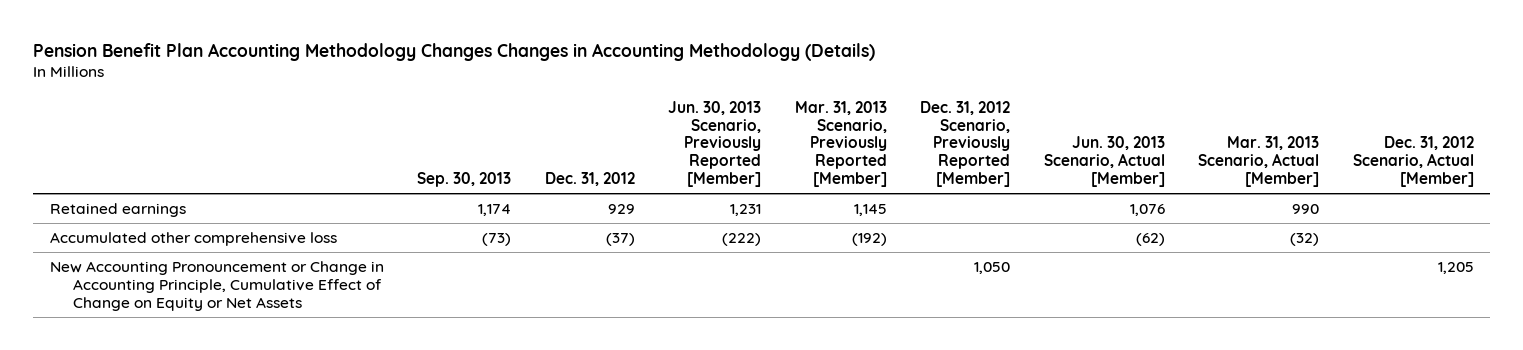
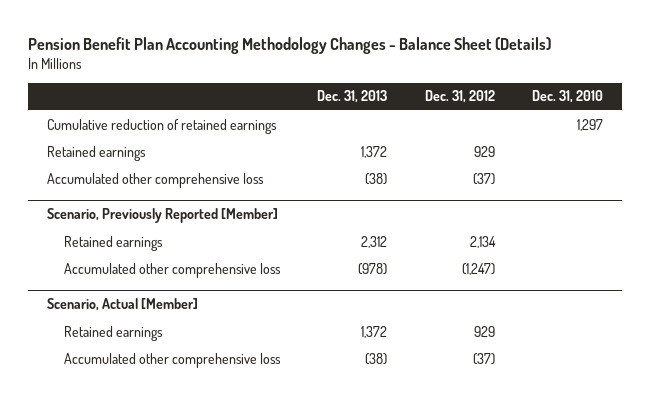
[32,42,875,61] Pension Benefit Plan Accounting Methodology Changes Changes in Accounting Methodology (Details) -> [28,36,552,54] Pension Benefit Plan Accounting Methodology Changes - Balance Sheet (Details)
[417,172,512,188] Sep. 30, 2013 -> none
[668,100,762,188] Jun. 30, 2013 Scenario, Previously Reported [Member] -> none
[794,100,887,188] Mar. 31, 2013 Scenario, Previously Reported [Member] -> none
[920,100,1011,188] Dec. 31, 2012 Scenario, Previously Reported [Member] -> none
[1043,136,1165,188] Jun. 30, 2013 Scenario, Actual [Member] -> none
[1198,136,1320,188] Mar. 31, 2013 Scenario, Actual [Member] -> none
[1352,136,1474,188] Dec. 31, 2012 Scenario, Actual [Member] -> none
none -> [317,90,388,104] Dec. 31, 2013
none -> [531,90,603,104] Dec. 31, 2010
none -> [47,118,278,134] Cumulative reduction of retained earnings
[49,260,384,311] New Accounting Pronouncement or Change in Accounting Principle, Cumulative Effect of Change on Equity or Net Assets -> none
none -> [47,208,279,224] Scenario, Previously Reported [Member]
none -> [63,235,163,251] Retained earnings
none -> [63,262,281,278] Accumulated other comprehensive loss
none -> [47,298,199,312] Scenario, Actual [Member]
none -> [63,325,163,341] Retained earnings
none -> [63,352,281,368] Accumulated other comprehensive loss

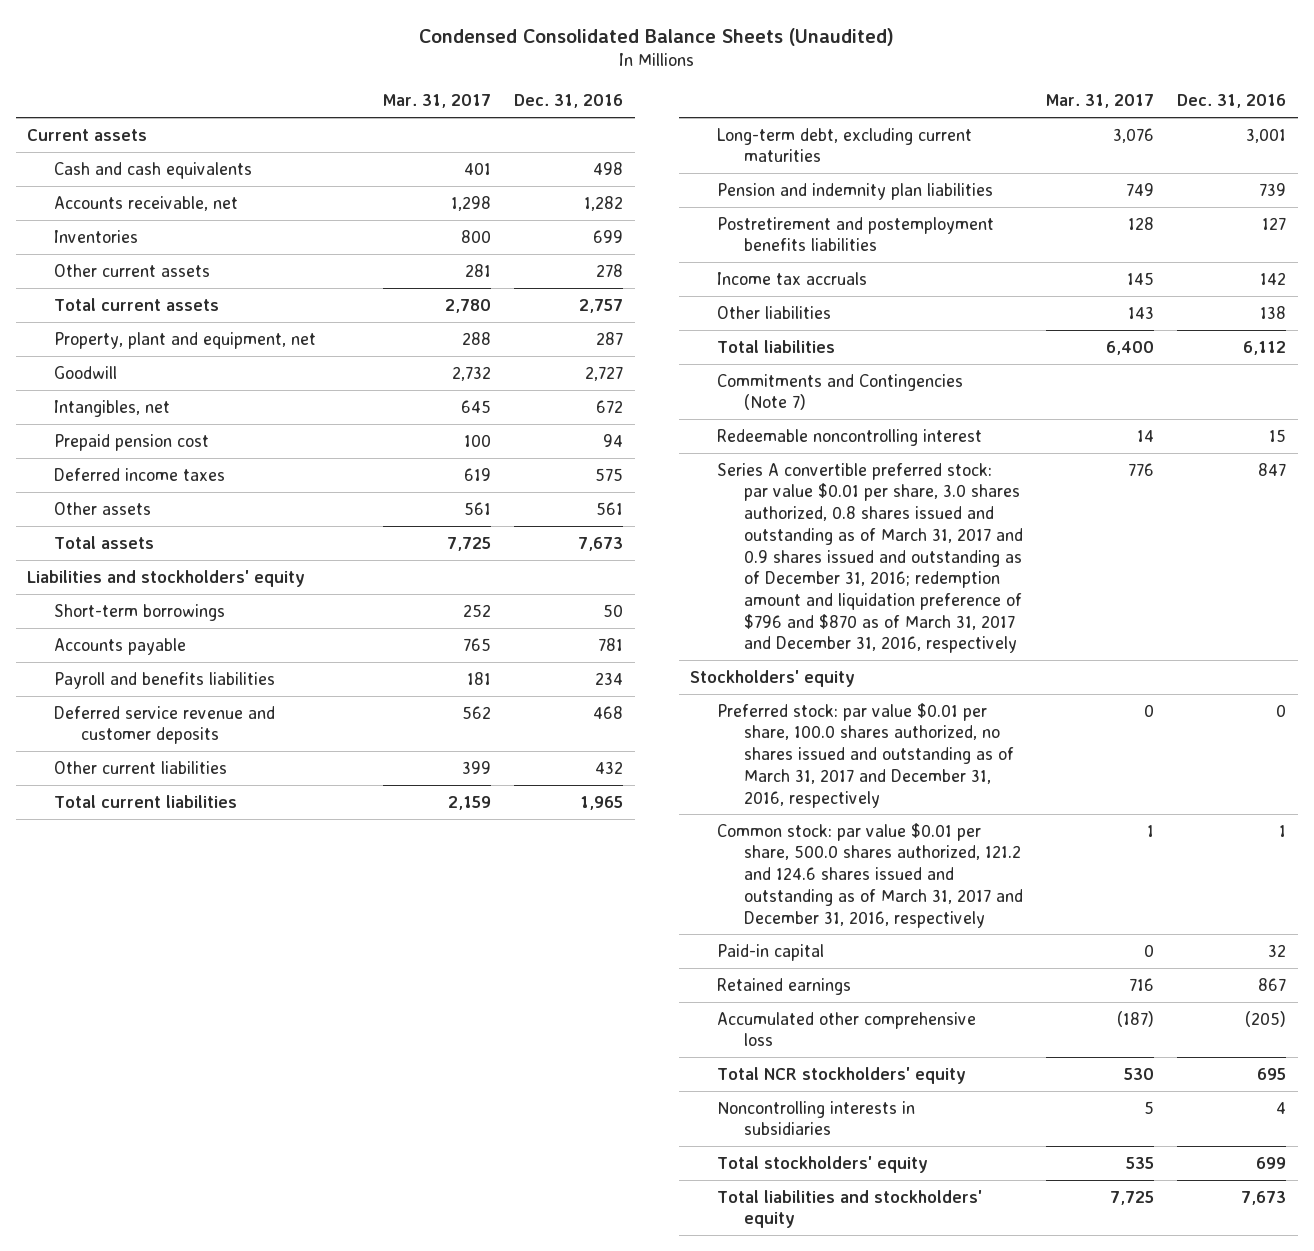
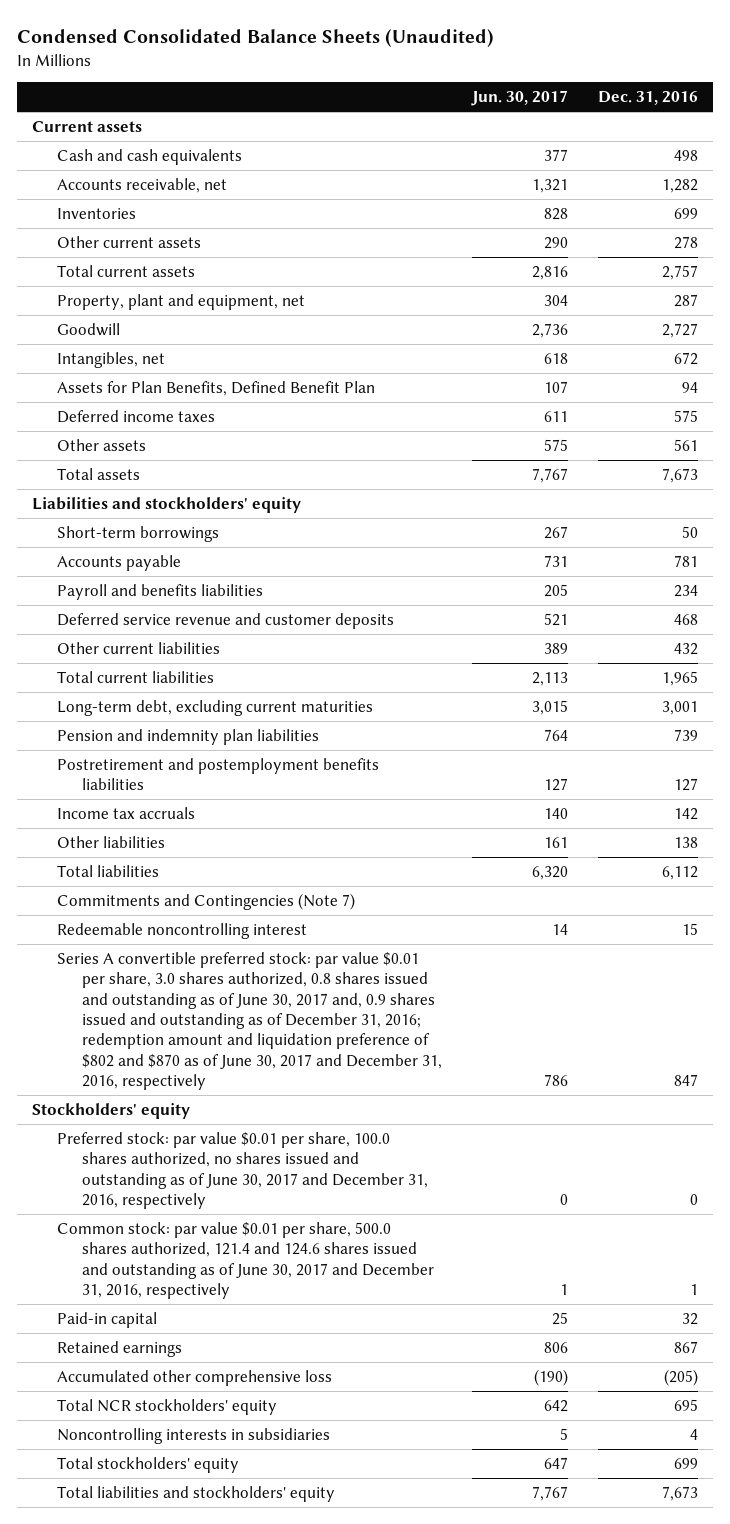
[383,94,492,109] Mar. 31, 2017 -> none
none -> [470,90,568,107] Jun. 30, 2017
[53,433,209,451] Prepaid pension cost -> none
none -> [56,380,375,396] Assets for Plan Benefits, Defined Benefit Plan
[716,462,1023,654] Series A convertible preferred stock: par value $0.01 per share, 3.0 shares authorized, 0.8 shares issued and outstanding as of March 31, 2017 and 0.9 shares issued and outstanding as of December 31, 2016; redemption amount and liquidation preference of $796 and $870 as of March 31, 2017 and December 31, 2016, respectively -> [56,951,442,1090] Series A convertible preferred stock: par value $0.01 per share, 3.0 shares authorized, 0.8 shares issued and outstanding as of June 30, 2017 and, 0.9 shares issued and outstanding as of December 31, 2016; redemption amount and liquidation preference of $802 and $870 as of June 30, 2017 and December 31, 2016, respectively
[716,702,1014,808] Preferred stock: par value $0.01 per share, 100.0 shares authorized, no shares issued and outstanding as of March 31, 2017 and December 31, 2016, respectively -> [56,1131,428,1209] Preferred stock: par value $0.01 per share, 100.0 shares authorized, no shares issued and outstanding as of June 30, 2017 and December 31, 2016, respectively
[716,822,1023,928] Common stock: par value $0.01 per share, 500.0 shares authorized, 121.2 and 124.6 shares issued and outstanding as of March 31, 2017 and December 31, 2016, respectively -> [56,1221,434,1299] Common stock: par value $0.01 per share, 500.0 shares authorized, 121.4 and 124.6 shares issued and outstanding as of June 30, 2017 and December 31, 2016, respectively

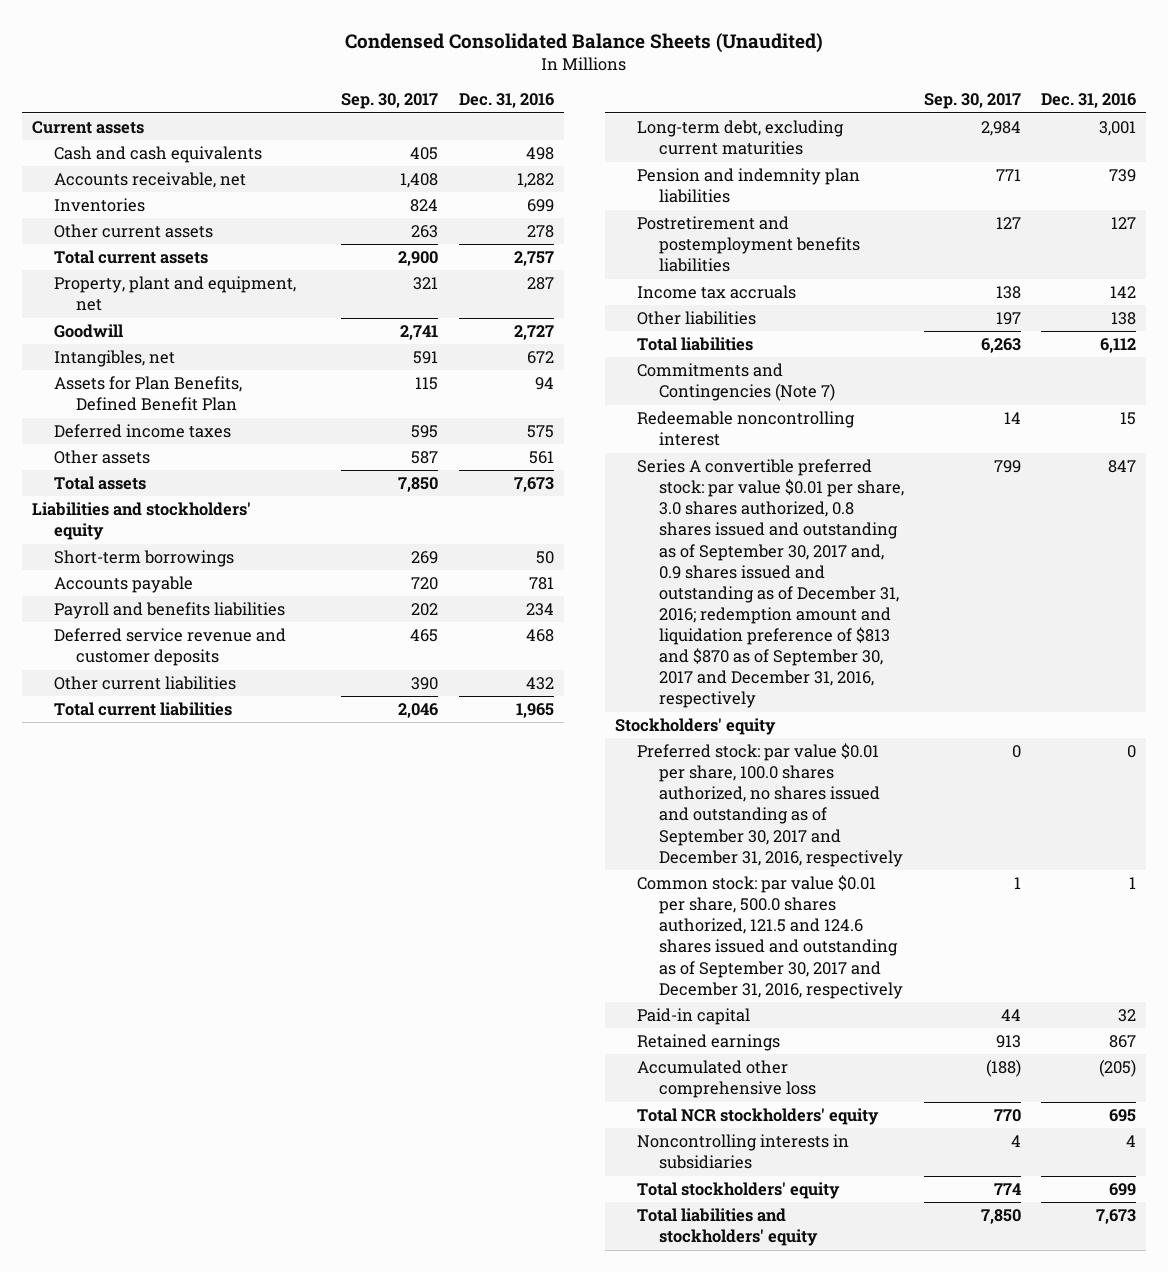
[470,90,568,107] Jun. 30, 2017 -> none
none -> [341,93,439,110] Sep. 30, 2017
[56,951,442,1090] Series A convertible preferred stock: par value $0.01 per share, 3.0 shares authorized, 0.8 shares issued and outstanding as of June 30, 2017 and, 0.9 shares issued and outstanding as of December 31, 2016; redemption amount and liquidation preference of $802 and $870 as of June 30, 2017 and December 31, 2016, respectively -> [636,459,904,709] Series A convertible preferred stock: par value $0.01 per share, 3.0 shares authorized, 0.8 shares issued and outstanding as of September 30, 2017 and, 0.9 shares issued and outstanding as of December 31, 2016; redemption amount and liquidation preference of $813 and $870 as of September 30, 2017 and December 31, 2016, respectively
[56,1131,428,1209] Preferred stock: par value $0.01 per share, 100.0 shares authorized, no shares issued and outstanding as of June 30, 2017 and December 31, 2016, respectively -> [636,743,903,867] Preferred stock: par value $0.01 per share, 100.0 shares authorized, no shares issued and outstanding as of September 30, 2017 and December 31, 2016, respectively
[56,1221,434,1299] Common stock: par value $0.01 per share, 500.0 shares authorized, 121.4 and 124.6 shares issued and outstanding as of June 30, 2017 and December 31, 2016, respectively -> [636,875,903,999] Common stock: par value $0.01 per share, 500.0 shares authorized, 121.5 and 124.6 shares issued and outstanding as of September 30, 2017 and December 31, 2016, respectively

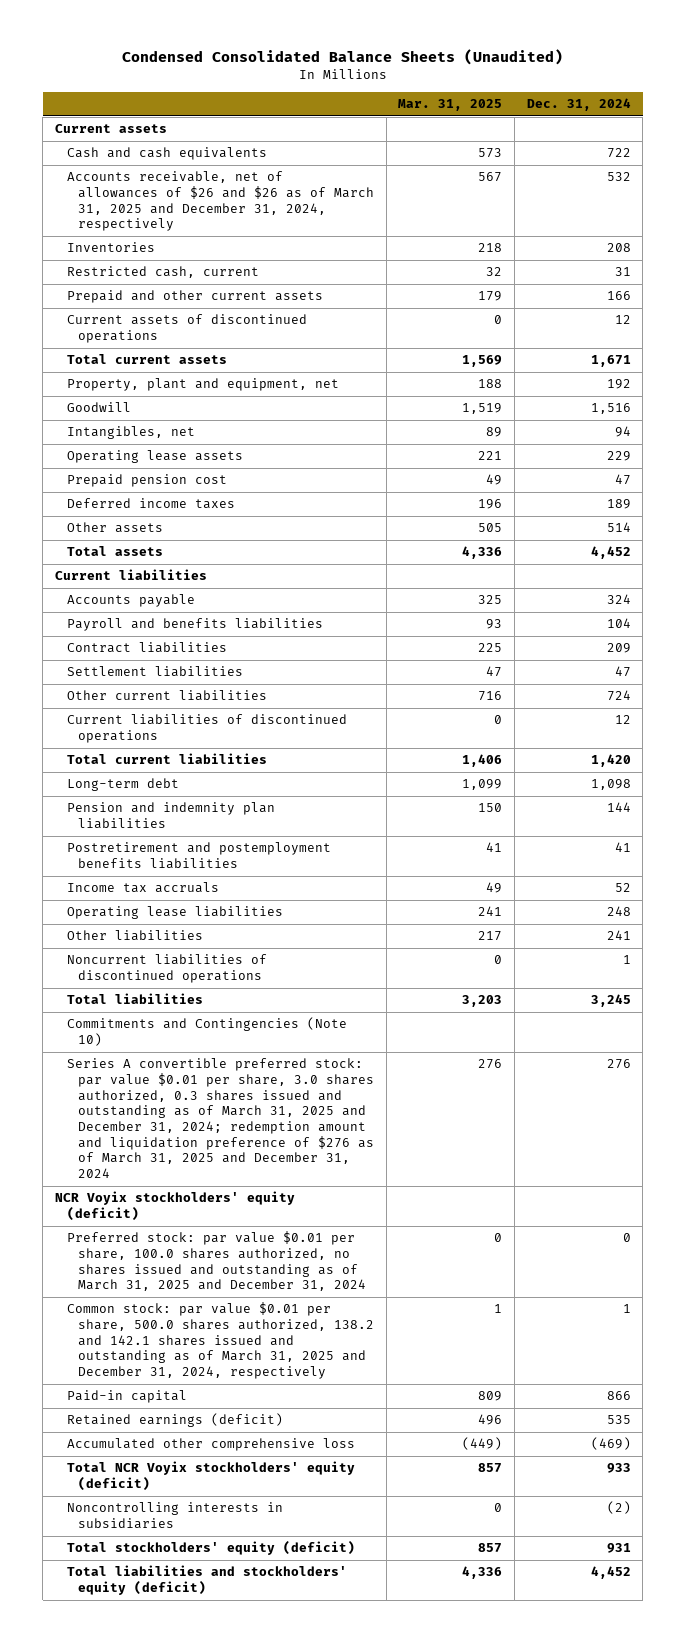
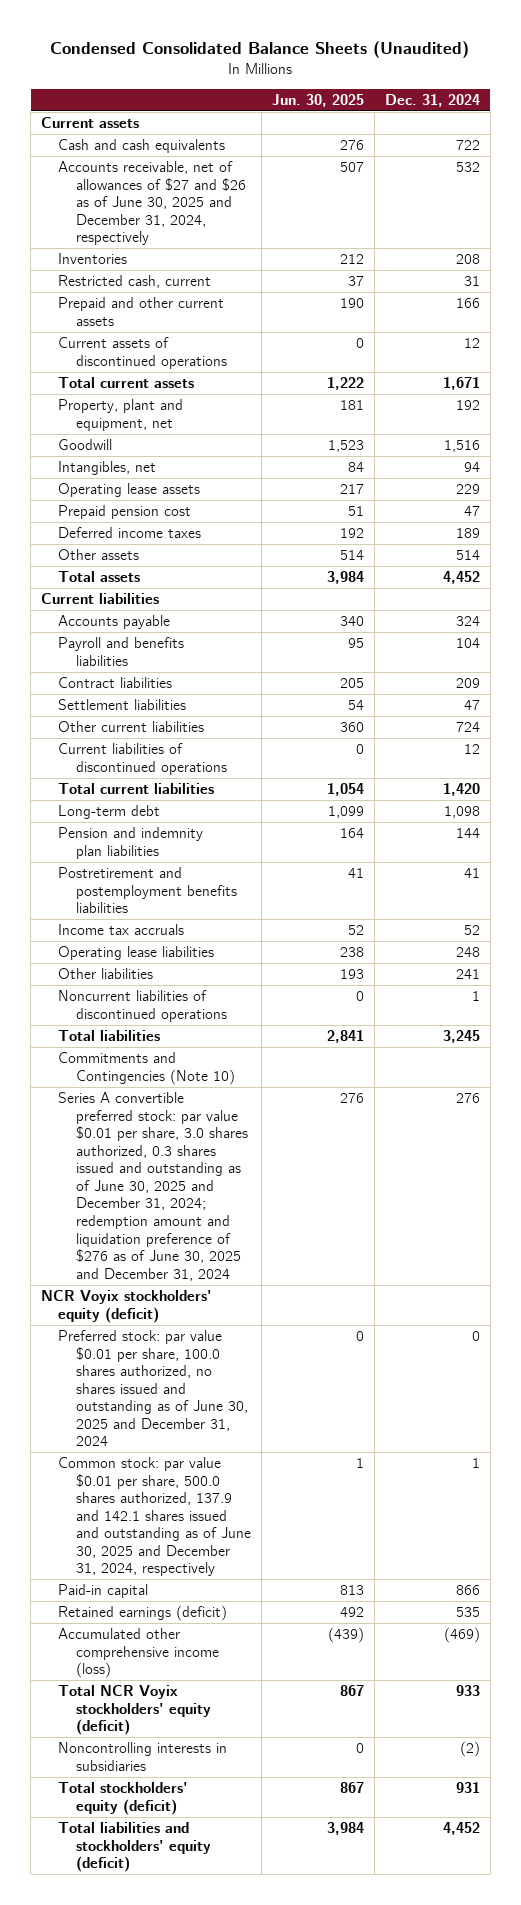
[398,99,503,112] Mar. 31, 2025 -> none
none -> [271,93,364,107] Jun. 30, 2025
[66,171,375,232] Accounts receivable, net of allowances of $26 and $26 as of March 31, 2025 and December 31, 2024, respectively -> [58,161,246,246] Accounts receivable, net of allowances of $27 and $26 as of June 30, 2025 and December 31, 2024, respectively
[66,1058,375,1178] Series A convertible preferred stock: par value $0.01 per share, 3.0 shares authorized, 0.3 shares issued and outstanding as of March 31, 2025 and December 31, 2024; redemption amount and liquidation preference of $276 as of March 31, 2025 and December 31, 2024 -> [58,1092,248,1281] Series A convertible preferred stock: par value $0.01 per share, 3.0 shares authorized, 0.3 shares issued and outstanding as of June 30, 2025 and December 31, 2024; redemption amount and liquidation preference of $276 as of June 30, 2025 and December 31, 2024
[66,1231,367,1292] Preferred stock: par value $0.01 per share, 100.0 shares authorized, no shares issued and outstanding as of March 31, 2025 and December 31, 2024 -> [58,1330,248,1447] Preferred stock: par value $0.01 per share, 100.0 shares authorized, no shares issued and outstanding as of June 30, 2025 and December 31, 2024
[66,1302,375,1379] Common stock: par value $0.01 per share, 500.0 shares authorized, 138.2 and 142.1 shares issued and outstanding as of March 31, 2025 and December 31, 2024, respectively -> [58,1457,251,1577] Common stock: par value $0.01 per share, 500.0 shares authorized, 137.9 and 142.1 shares issued and outstanding as of June 30, 2025 and December 31, 2024, respectively
[66,1438,355,1452] Accumulated other comprehensive loss -> [58,1628,219,1679] Accumulated other comprehensive income (loss)

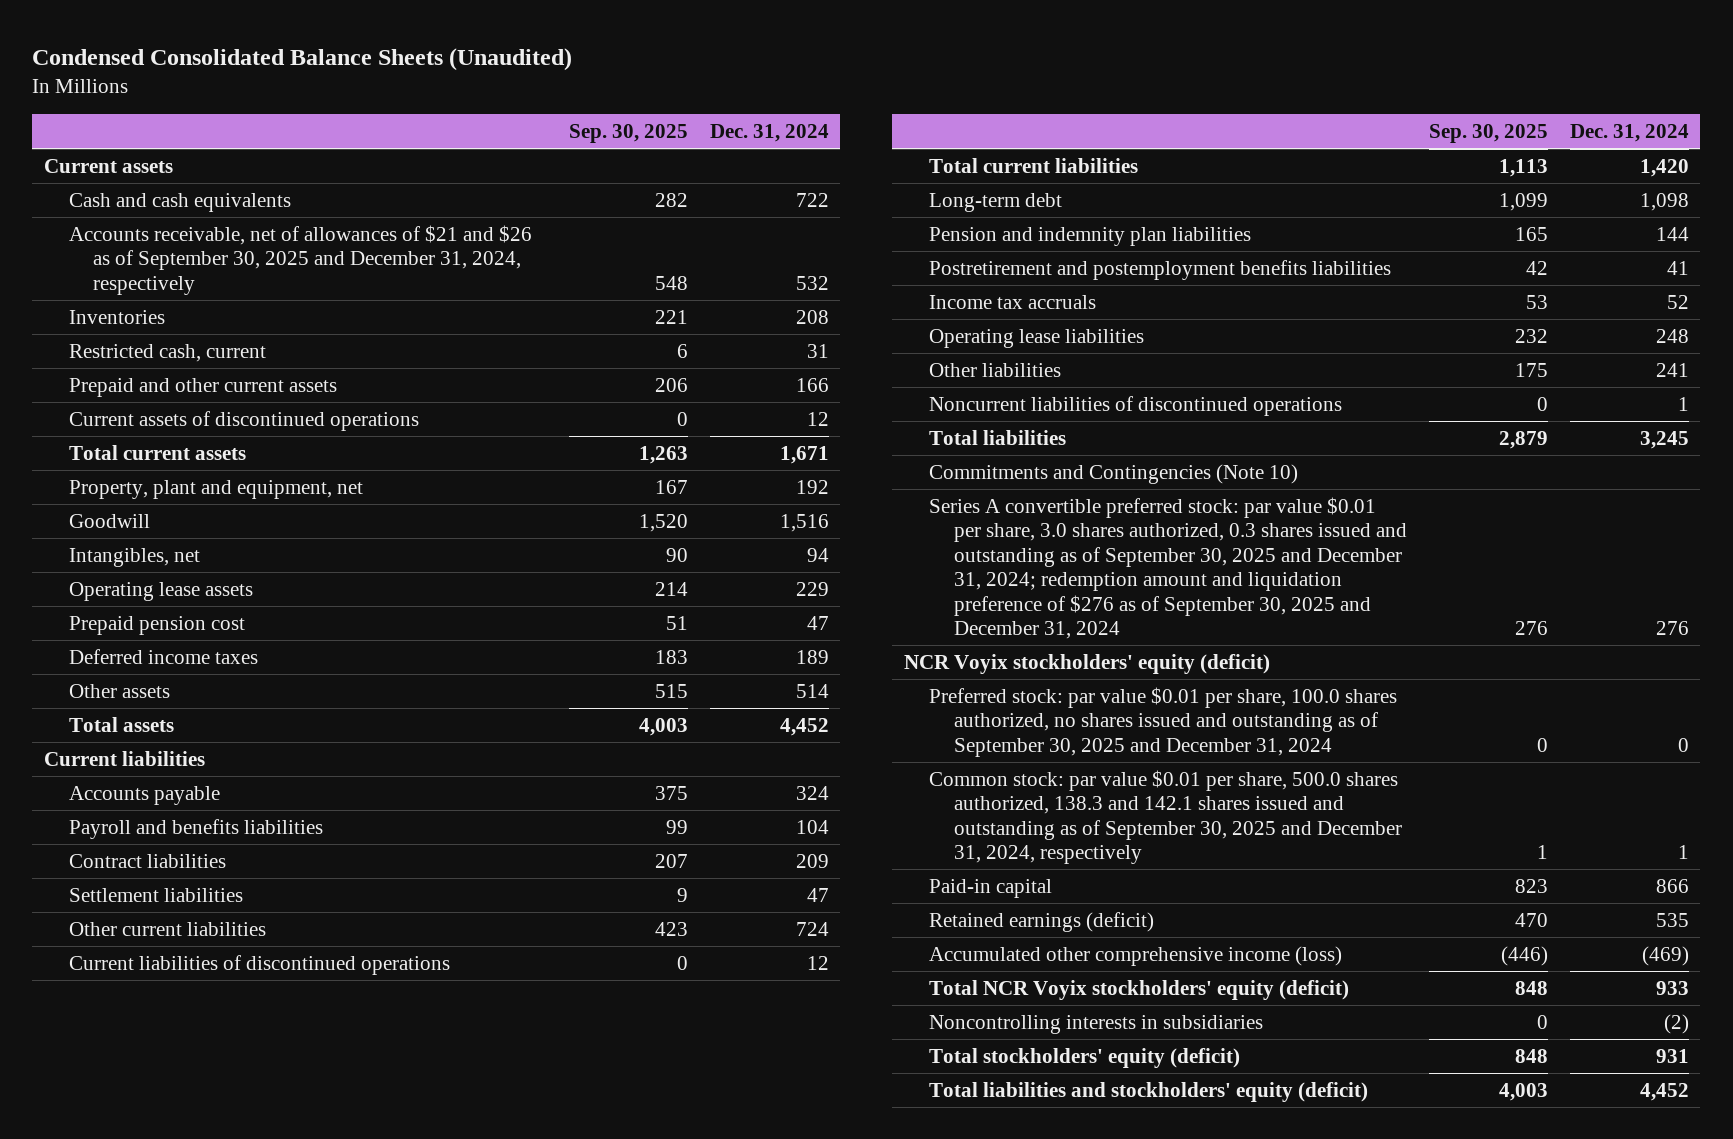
[271,93,364,107] Jun. 30, 2025 -> none
none -> [568,124,688,144] Sep. 30, 2025
[58,161,246,246] Accounts receivable, net of allowances of $27 and $26 as of June 30, 2025 and December 31, 2024, respectively -> [68,224,532,295] Accounts receivable, net of allowances of $21 and $26 as of September 30, 2025 and December 31, 2024, respectively
[58,1092,248,1281] Series A convertible preferred stock: par value $0.01 per share, 3.0 shares authorized, 0.3 shares issued and outstanding as of June 30, 2025 and December 31, 2024; redemption amount and liquidation preference of $276 as of June 30, 2025 and December 31, 2024 -> [928,496,1407,640] Series A convertible preferred stock: par value $0.01 per share, 3.0 shares authorized, 0.3 shares issued and outstanding as of September 30, 2025 and December 31, 2024; redemption amount and liquidation preference of $276 as of September 30, 2025 and December 31, 2024
[58,1330,248,1447] Preferred stock: par value $0.01 per share, 100.0 shares authorized, no shares issued and outstanding as of June 30, 2025 and December 31, 2024 -> [928,686,1397,757] Preferred stock: par value $0.01 per share, 100.0 shares authorized, no shares issued and outstanding as of September 30, 2025 and December 31, 2024
[58,1457,251,1577] Common stock: par value $0.01 per share, 500.0 shares authorized, 137.9 and 142.1 shares issued and outstanding as of June 30, 2025 and December 31, 2024, respectively -> [928,769,1402,865] Common stock: par value $0.01 per share, 500.0 shares authorized, 138.3 and 142.1 shares issued and outstanding as of September 30, 2025 and December 31, 2024, respectively

